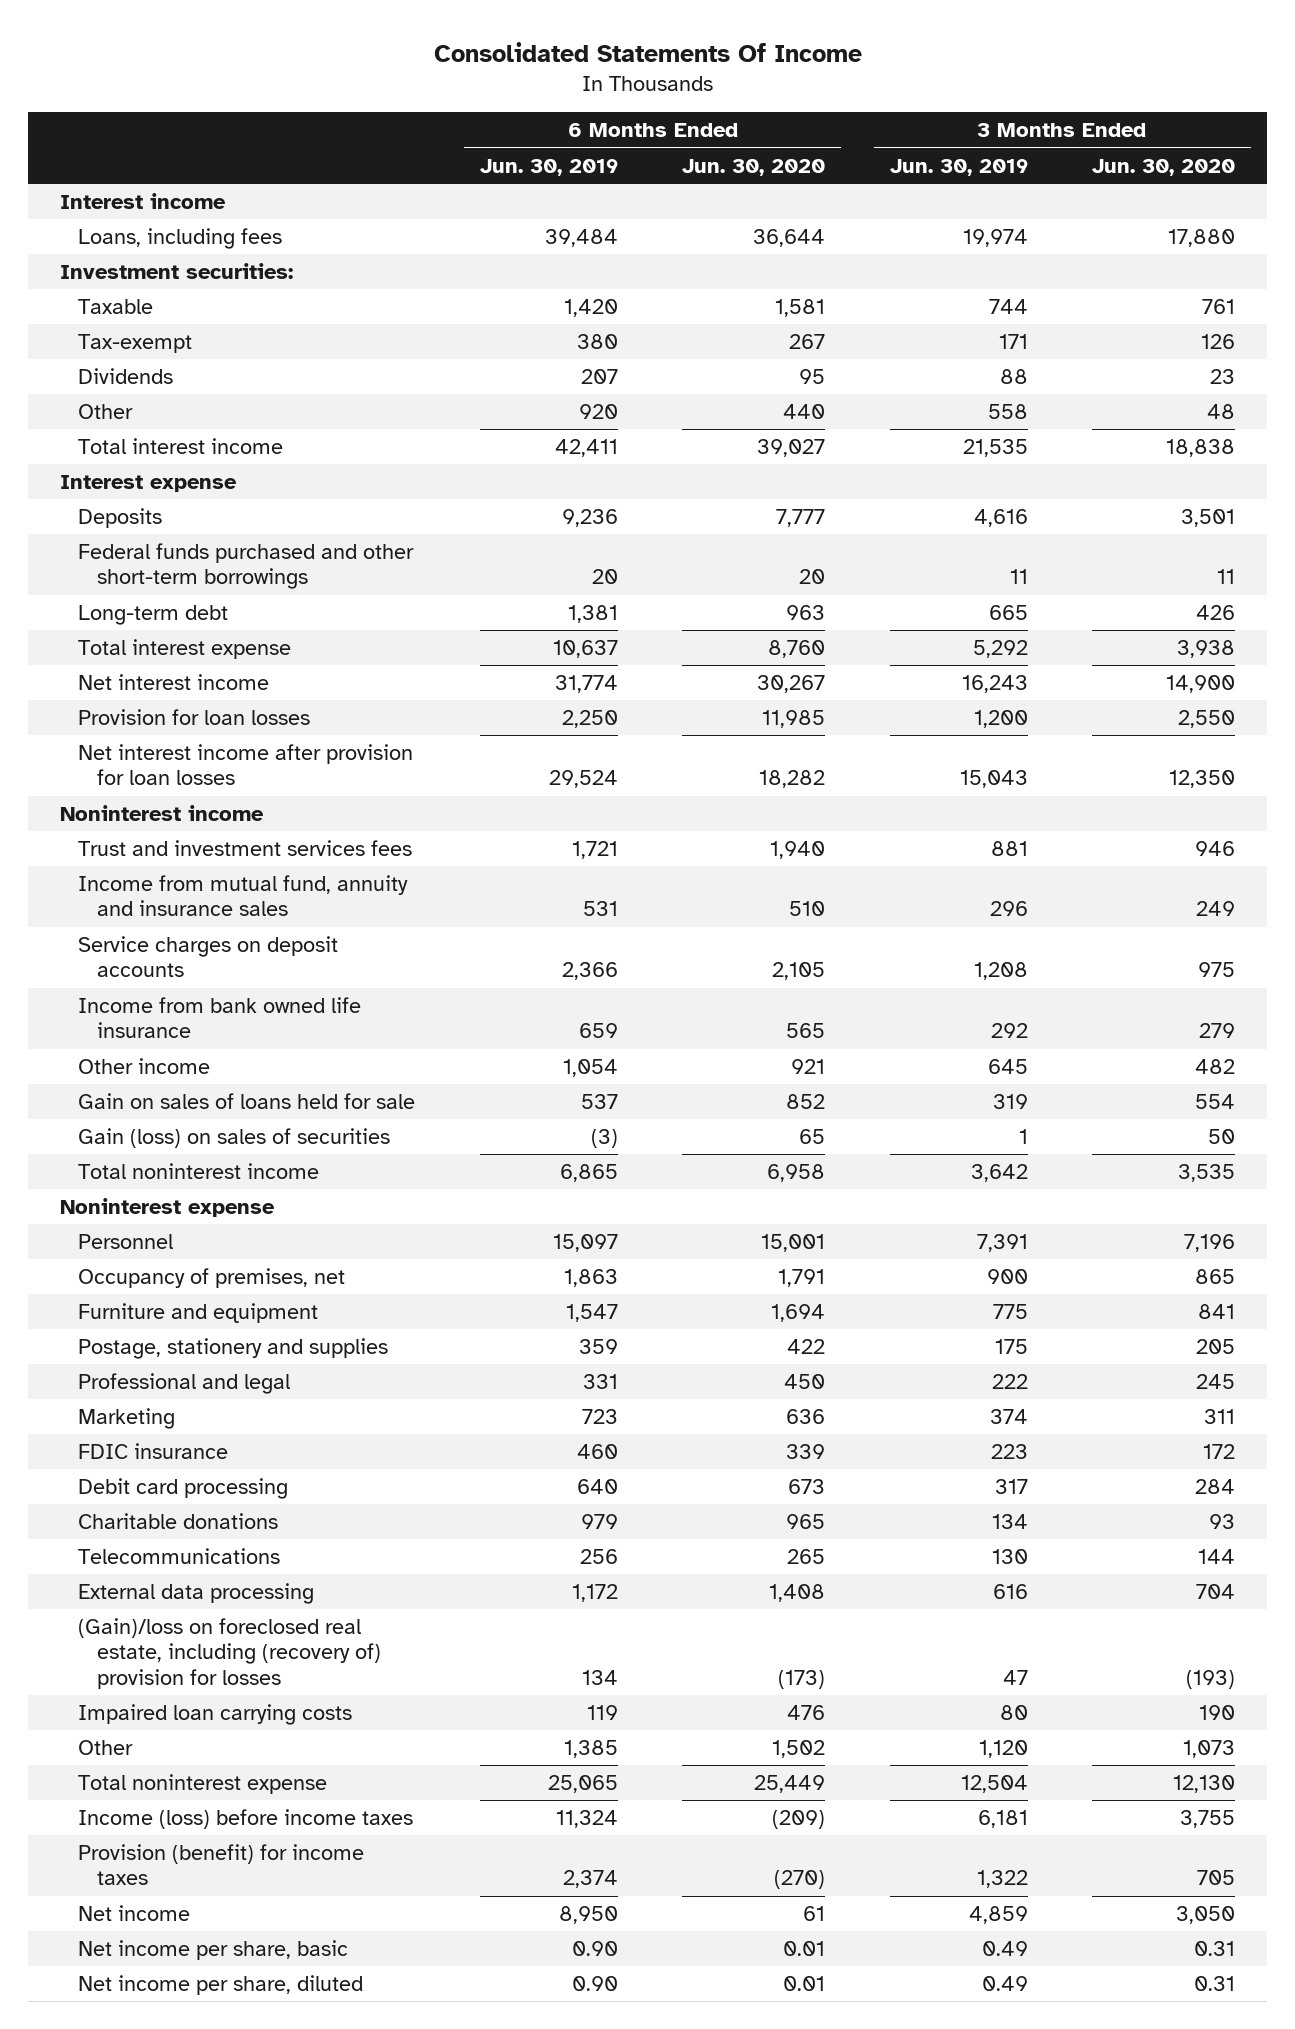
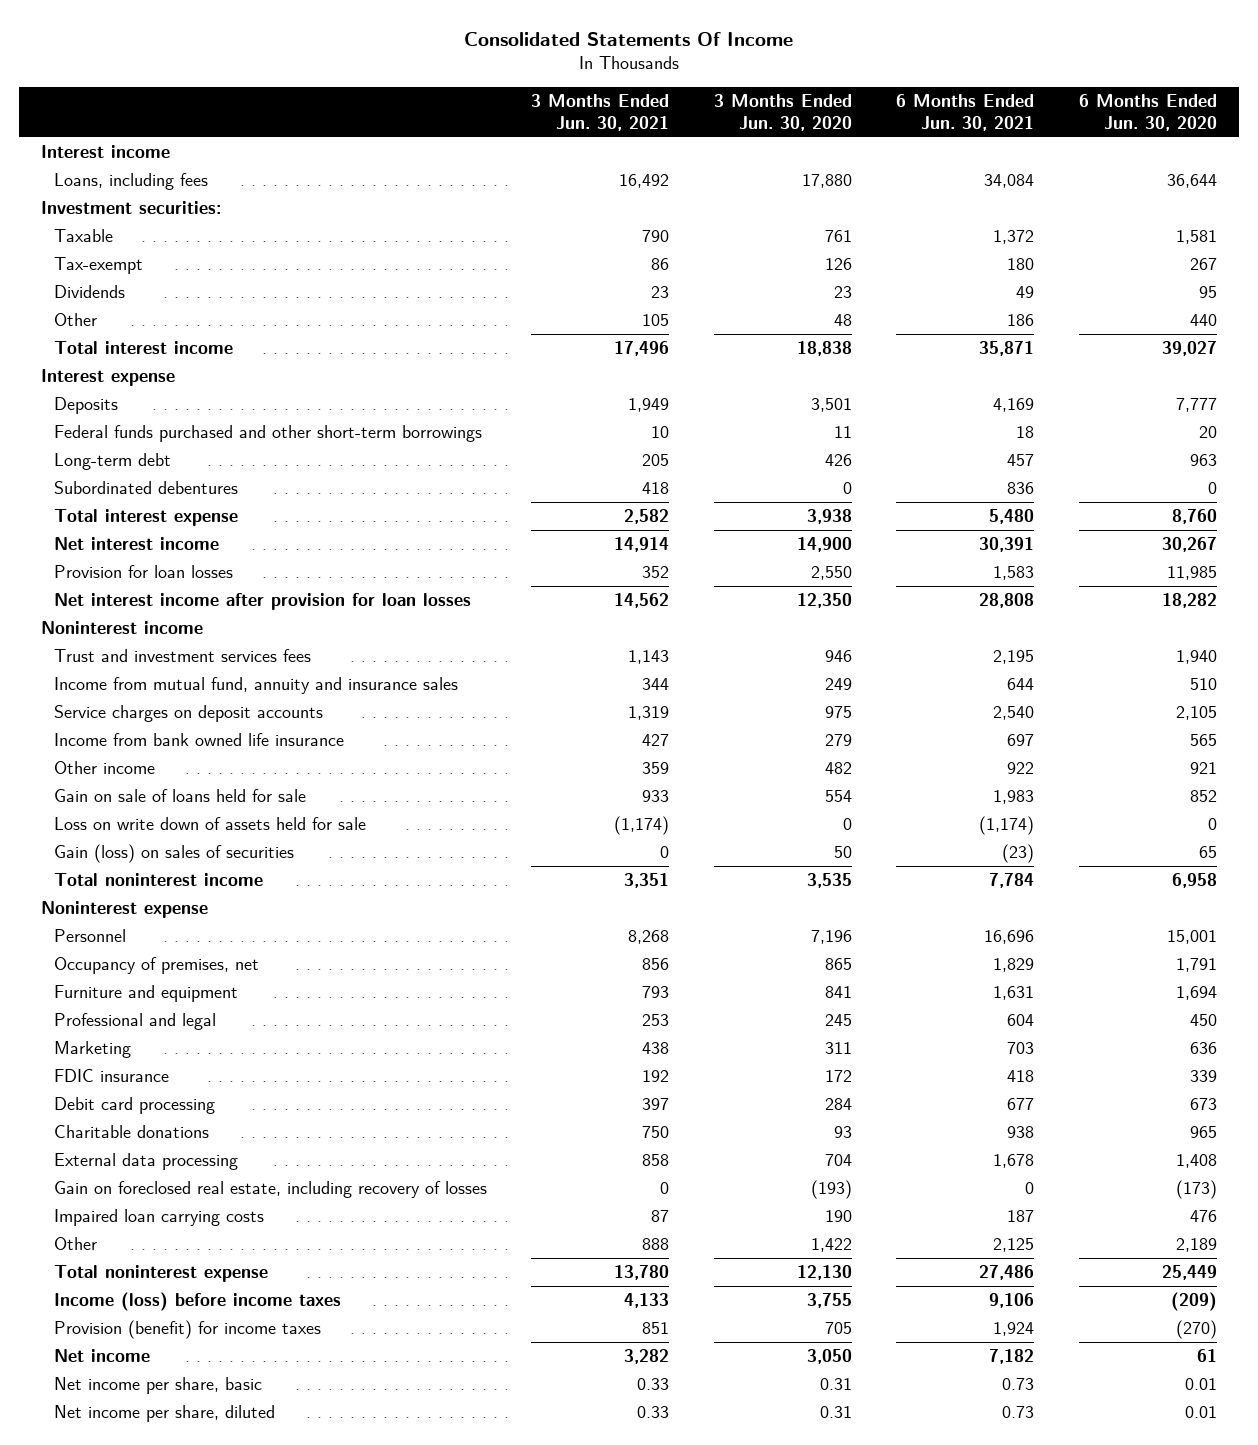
[479,158,618,176] Jun. 30, 2019 -> none
[889,158,1028,176] Jun. 30, 2019 -> none
none -> [531,93,670,132] 3 Months Ended Jun. 30, 2021
none -> [896,93,1035,132] 6 Months Ended Jun. 30, 2021
none -> [53,480,238,494] Subordinated debentures
[78,1093,416,1110] Gain on sales of loans held for sale -> [53,788,306,802] Gain on sale of loans held for sale
none -> [53,816,366,830] Loss on write down of assets held for sale
[78,1338,389,1360] Postage, stationery and supplies -> none
[78,1548,281,1565] Telecommunications -> none
[78,1618,381,1689] (Gain)/loss on foreclosed real estate, including (recovery of) provision for losses -> [53,1180,487,1198] Gain on foreclosed real estate, including recovery of losses
[772,1740,826,1759] 1,502 -> [1175,1237,1217,1252] 2,189
[1182,1740,1235,1759] 1,073 -> [810,1237,852,1252] 1,422

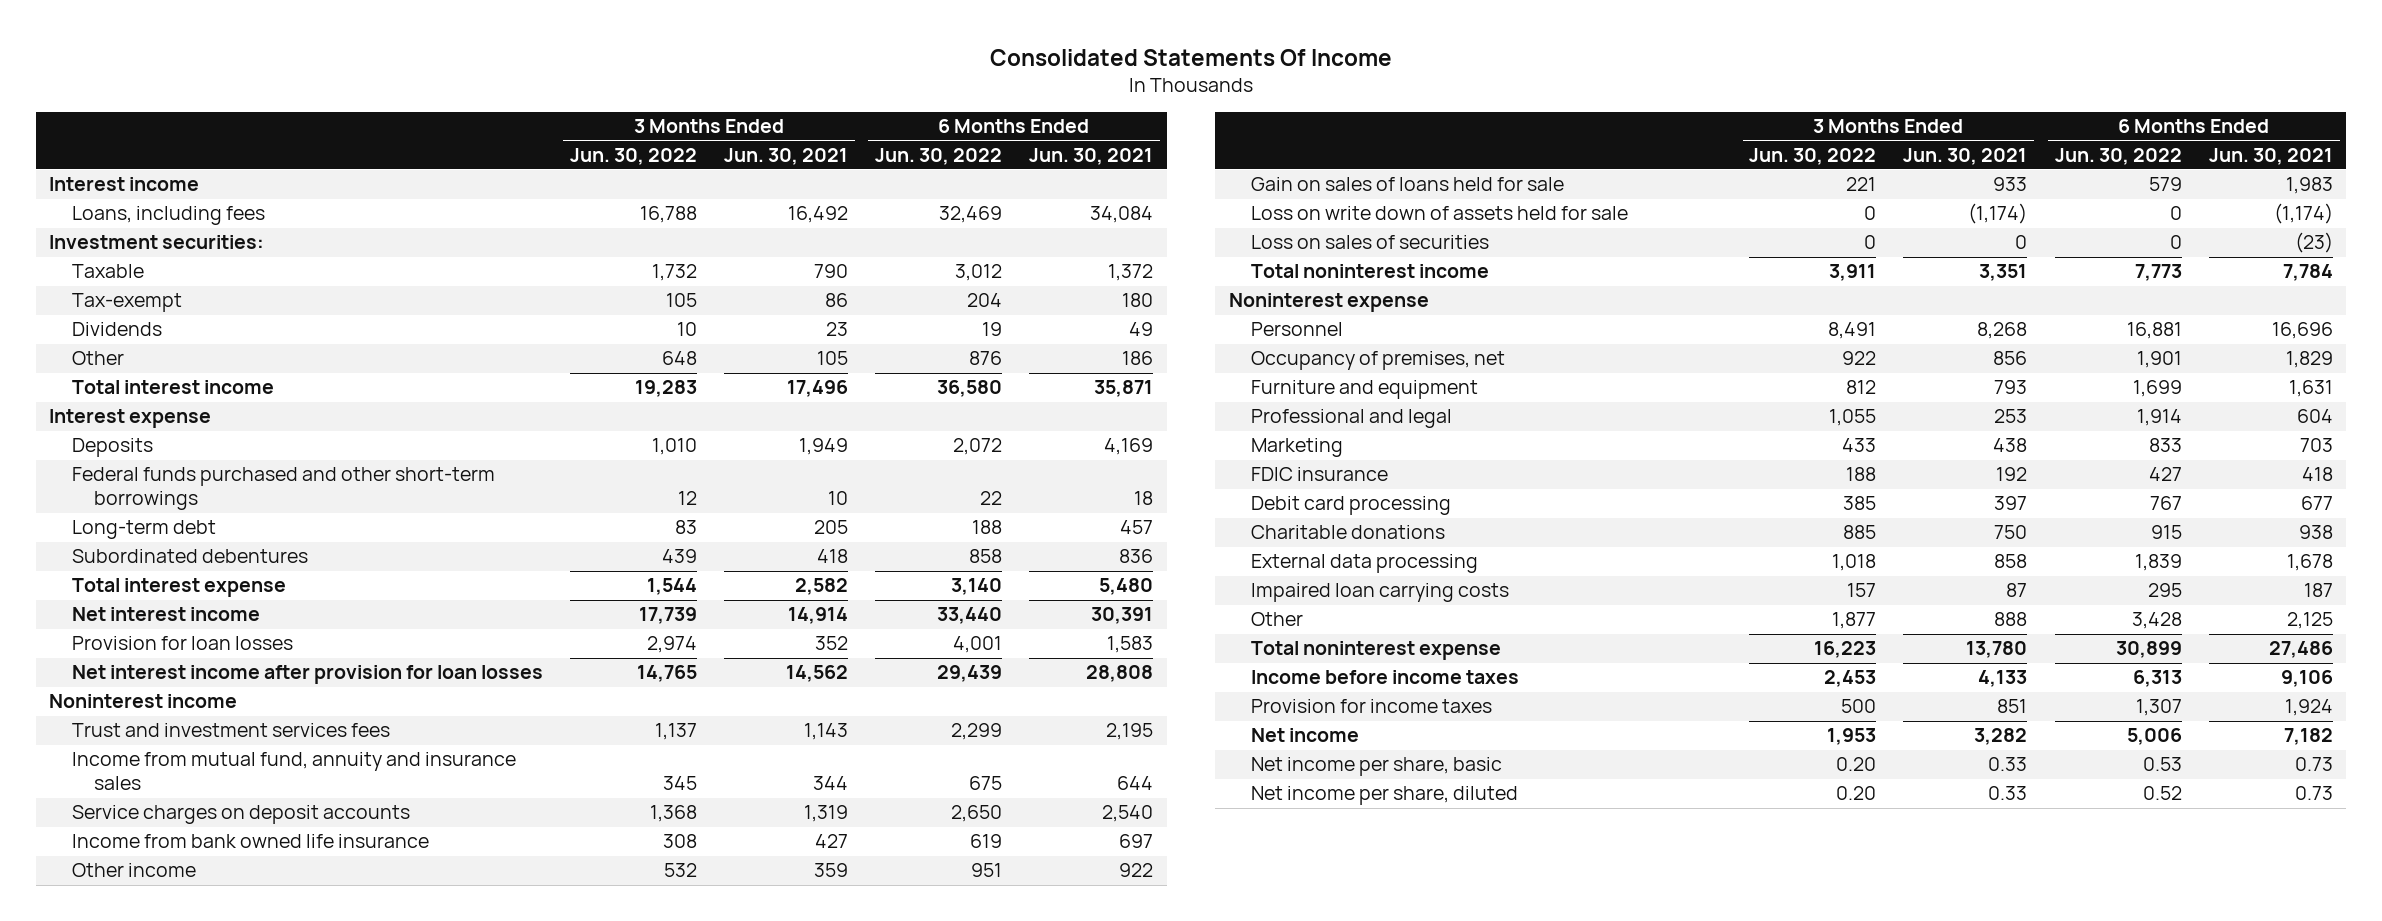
[713,93,852,132] 3 Months Ended Jun. 30, 2020 -> none
[1078,93,1217,132] 6 Months Ended Jun. 30, 2020 -> none
none -> [569,147,697,165] Jun. 30, 2022
none -> [875,147,1003,165] Jun. 30, 2022
[53,788,306,802] Gain on sale of loans held for sale -> [1251,177,1565,192] Gain on sales of loans held for sale
[53,843,294,863] Gain (loss) on sales of securities -> [1251,235,1490,250] Loss on sales of securities
[53,1180,487,1198] Gain on foreclosed real estate, including recovery of losses -> none
[53,1291,341,1311] Income (loss) before income taxes -> [1251,670,1520,685] Income before income taxes
[53,1319,321,1339] Provision (benefit) for income taxes -> [1251,699,1493,714] Provision for income taxes

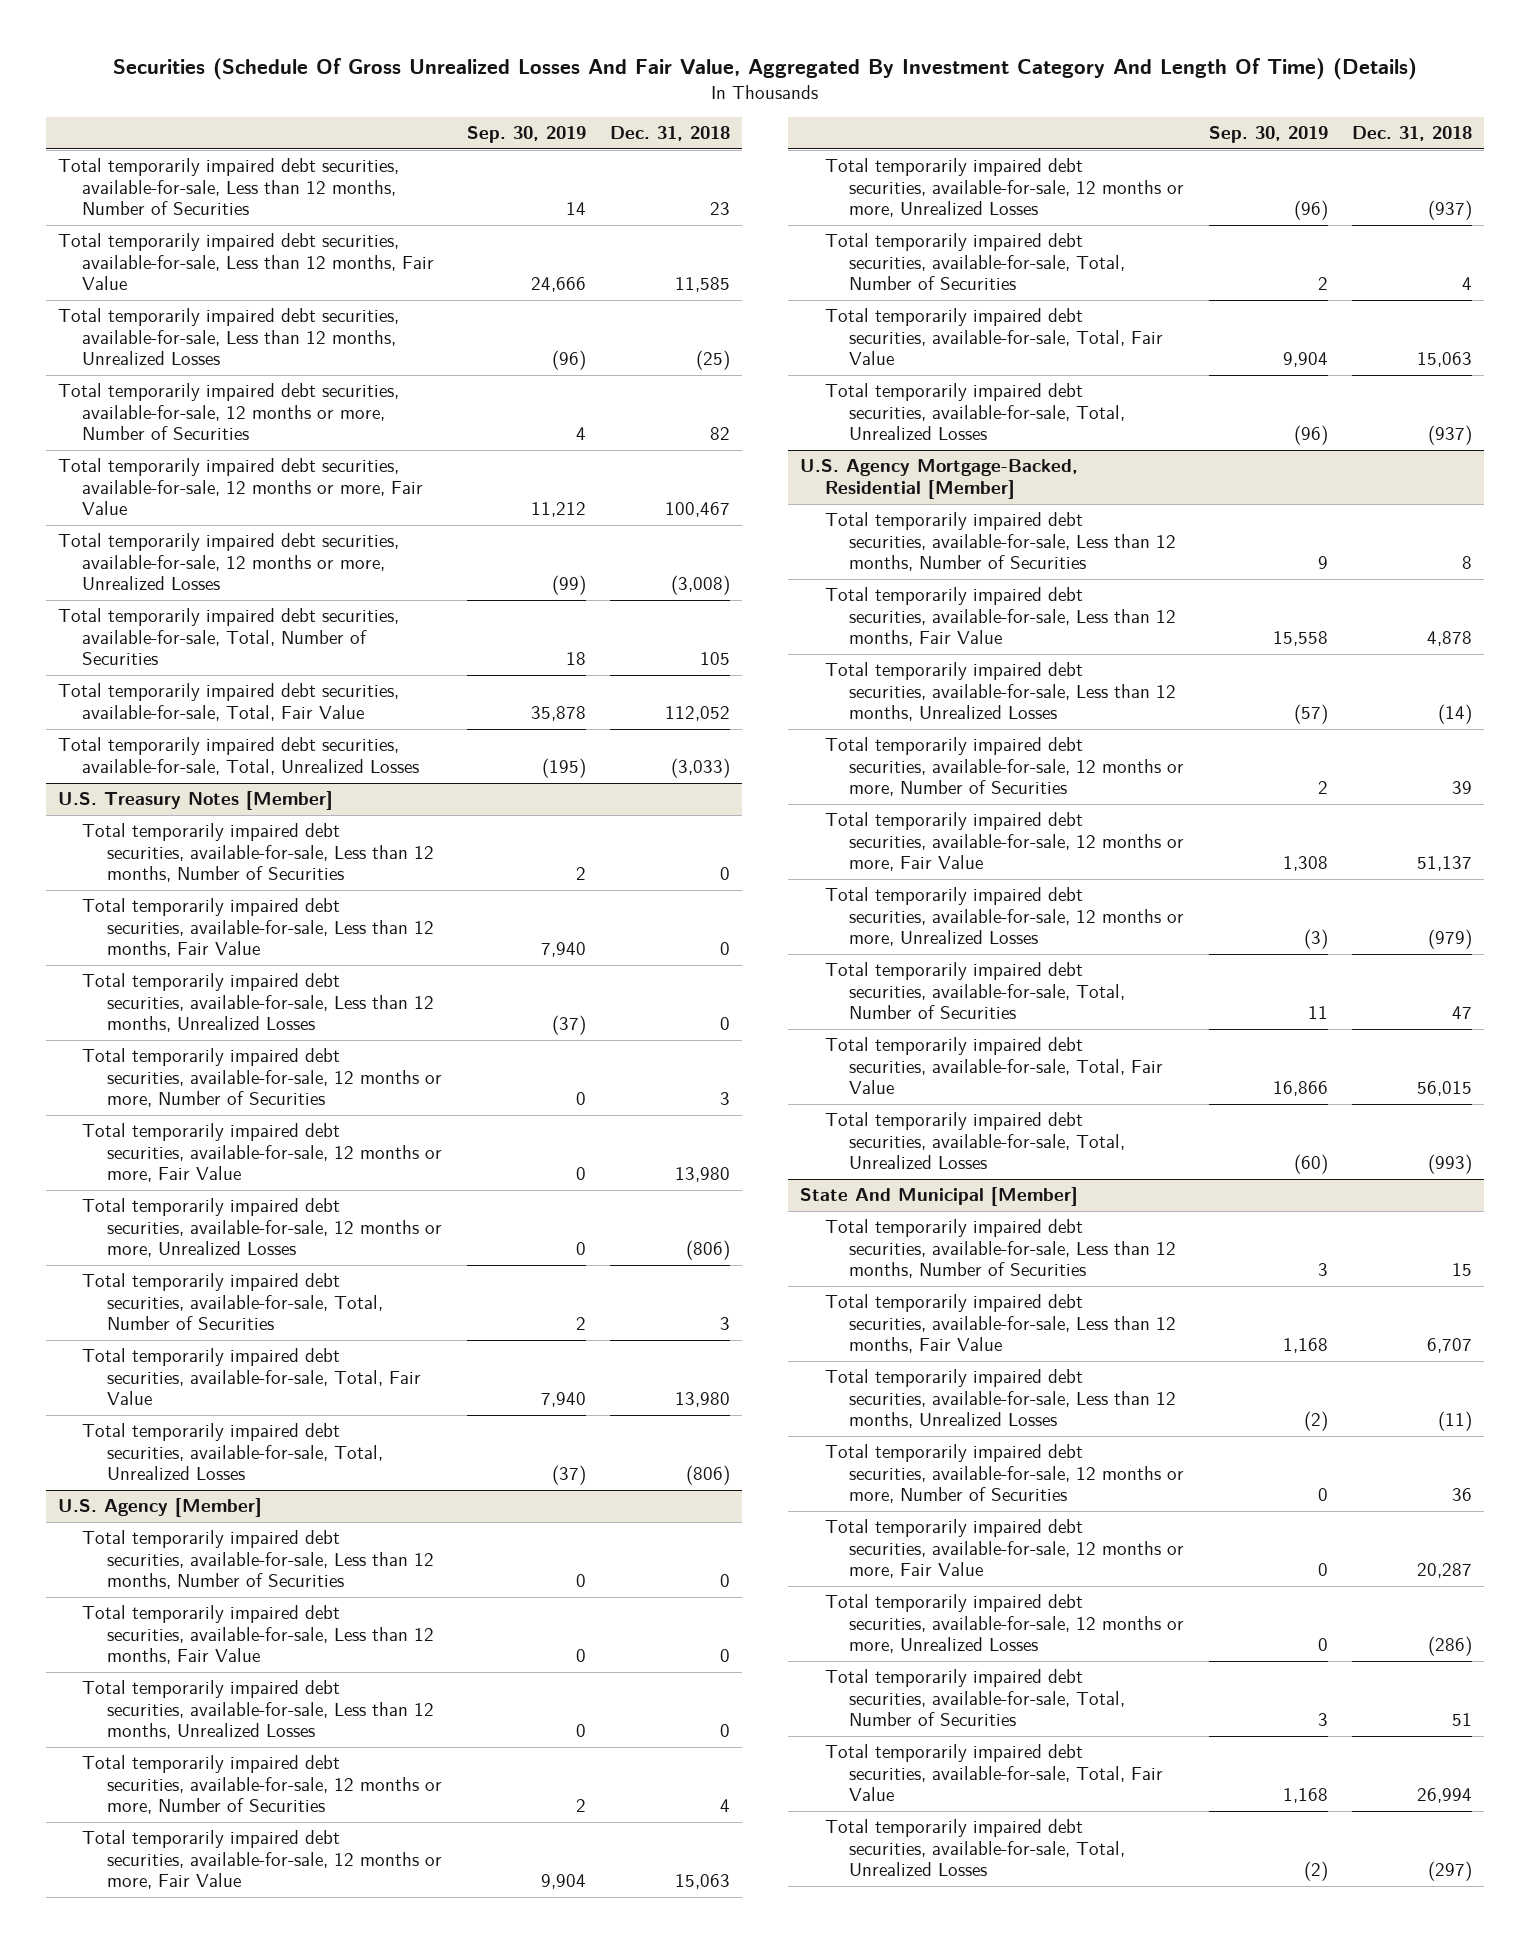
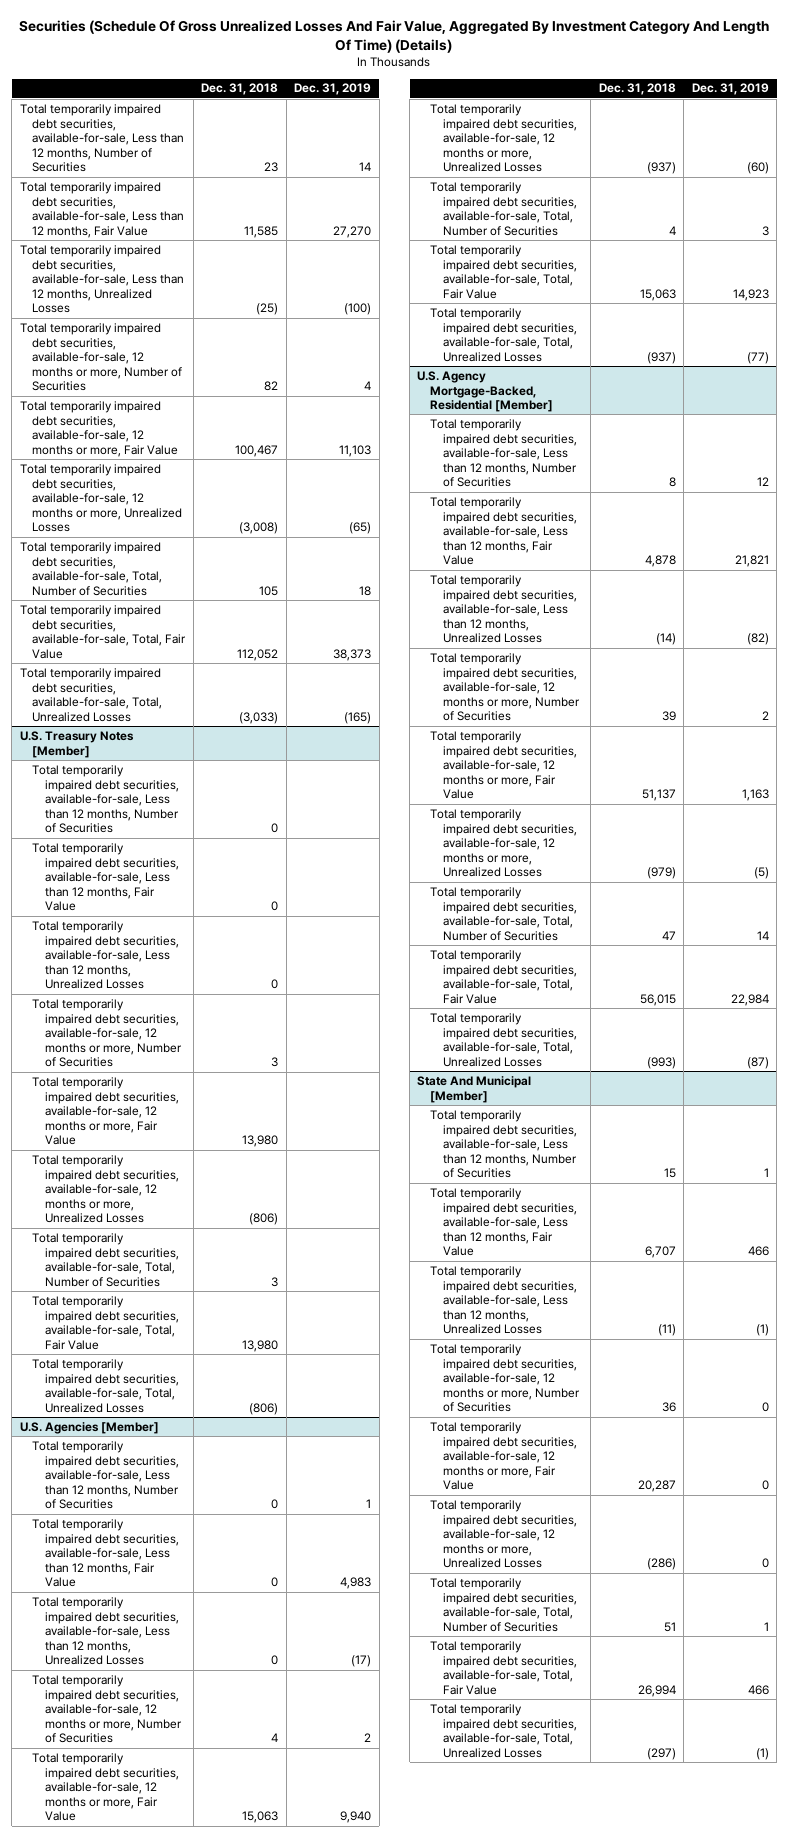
[466,126,586,144] Sep. 30, 2019 -> none
none -> [294,83,372,96] Dec. 31, 2019
[57,1498,262,1518] U.S. Agency [Member] -> [19,1421,159,1434] U.S. Agencies [Member]

